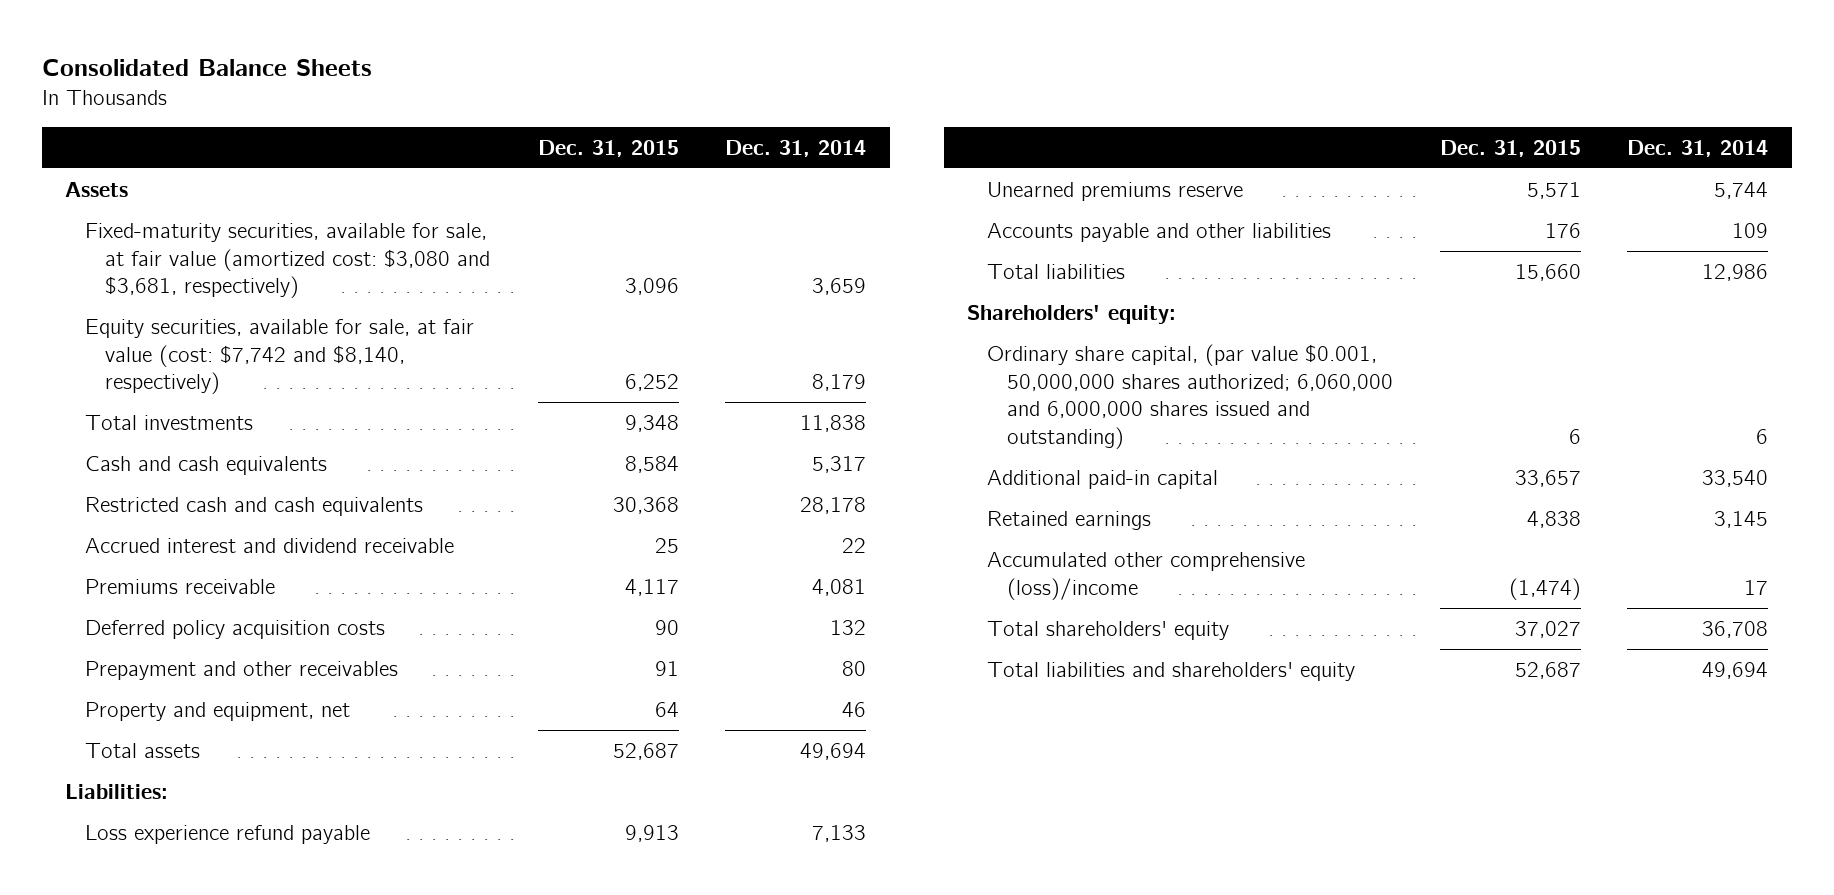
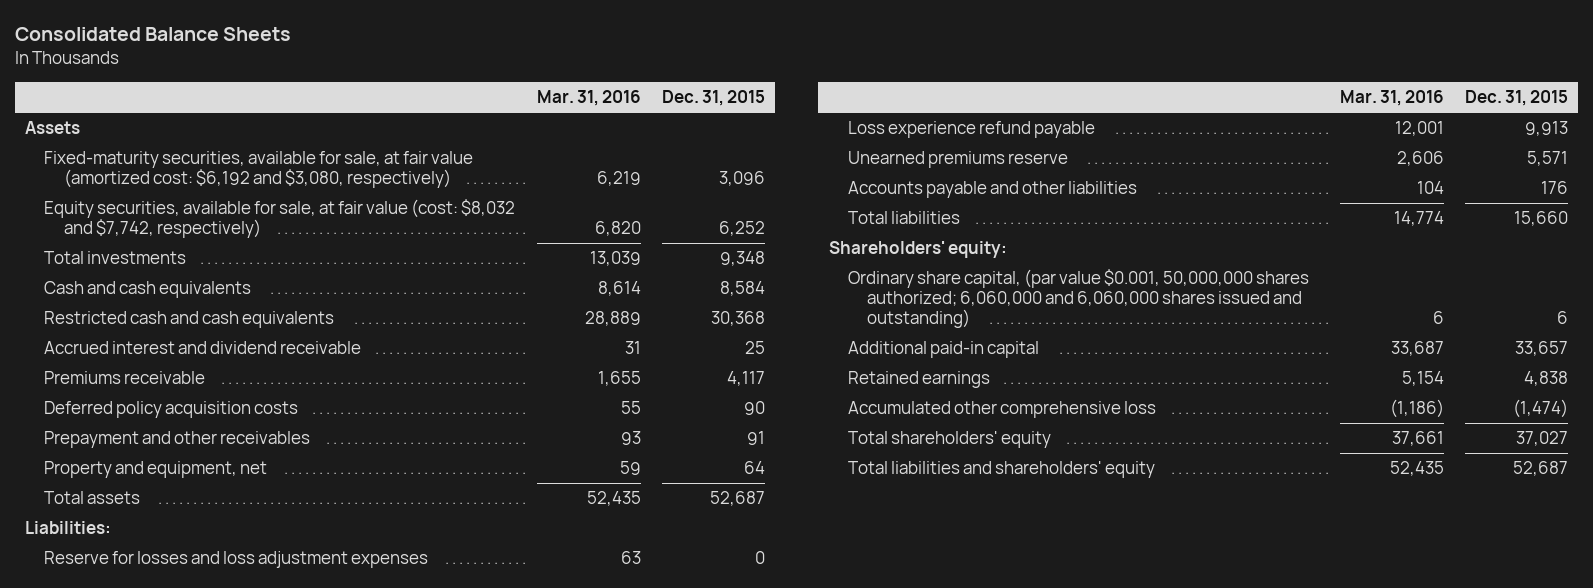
[725,139,867,157] Dec. 31, 2014 -> none
none -> [536,90,641,107] Mar. 31, 2016
[85,222,491,299] Fixed-maturity securities, available for sale, at fair value (amortized cost: $3,080 and $3,681, respectively) -> [44,151,474,189] Fixed-maturity securities, available for sale, at fair value (amortized cost: $6,192 and $3,080, respectively)
[85,318,475,395] Equity securities, available for sale, at fair value (cost: $7,742 and $8,140, respectively) -> [44,199,516,239] Equity securities, available for sale, at fair value (cost: $8,032 and $7,742, respectively)
none -> [44,551,429,569] Reserve for losses and loss adjustment expenses
[987,343,1394,450] Ordinary share capital, (par value $0.001, 50,000,000 shares authorized; 6,060,000 and 6,000,000 shares issued and outstanding) -> [847,269,1309,329] Ordinary share capital, (par value $0.001, 50,000,000 shares authorized; 6,060,000 and 6,060,000 shares issued and outstanding)
[987,551,1306,600] Accumulated other comprehensive (loss)/income -> [847,401,1156,419] Accumulated other comprehensive loss

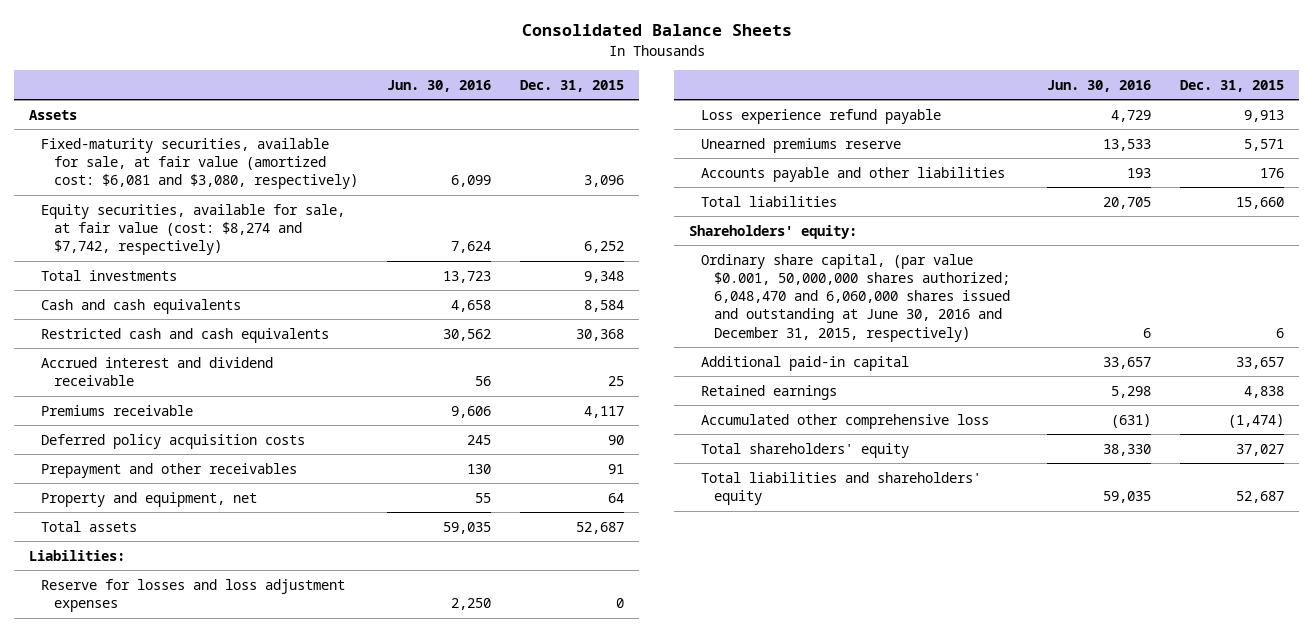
[536,90,641,107] Mar. 31, 2016 -> none
none -> [387,79,492,92] Jun. 30, 2016
[44,151,474,189] Fixed-maturity securities, available for sale, at fair value (amortized cost: $6,192 and $3,080, respectively) -> [41,137,358,190] Fixed-maturity securities, available for sale, at fair value (amortized cost: $6,081 and $3,080, respectively)
[44,199,516,239] Equity securities, available for sale, at fair value (cost: $8,032 and $7,742, respectively) -> [41,203,346,256] Equity securities, available for sale, at fair value (cost: $8,274 and $7,742, respectively)
[847,269,1309,329] Ordinary share capital, (par value $0.001, 50,000,000 shares authorized; 6,060,000 and 6,060,000 shares issued and outstanding) -> [701,253,1010,342] Ordinary share capital, (par value $0.001, 50,000,000 shares authorized; 6,048,470 and 6,060,000 shares issued and outstanding at June 30, 2016 and December 31, 2015, respectively)

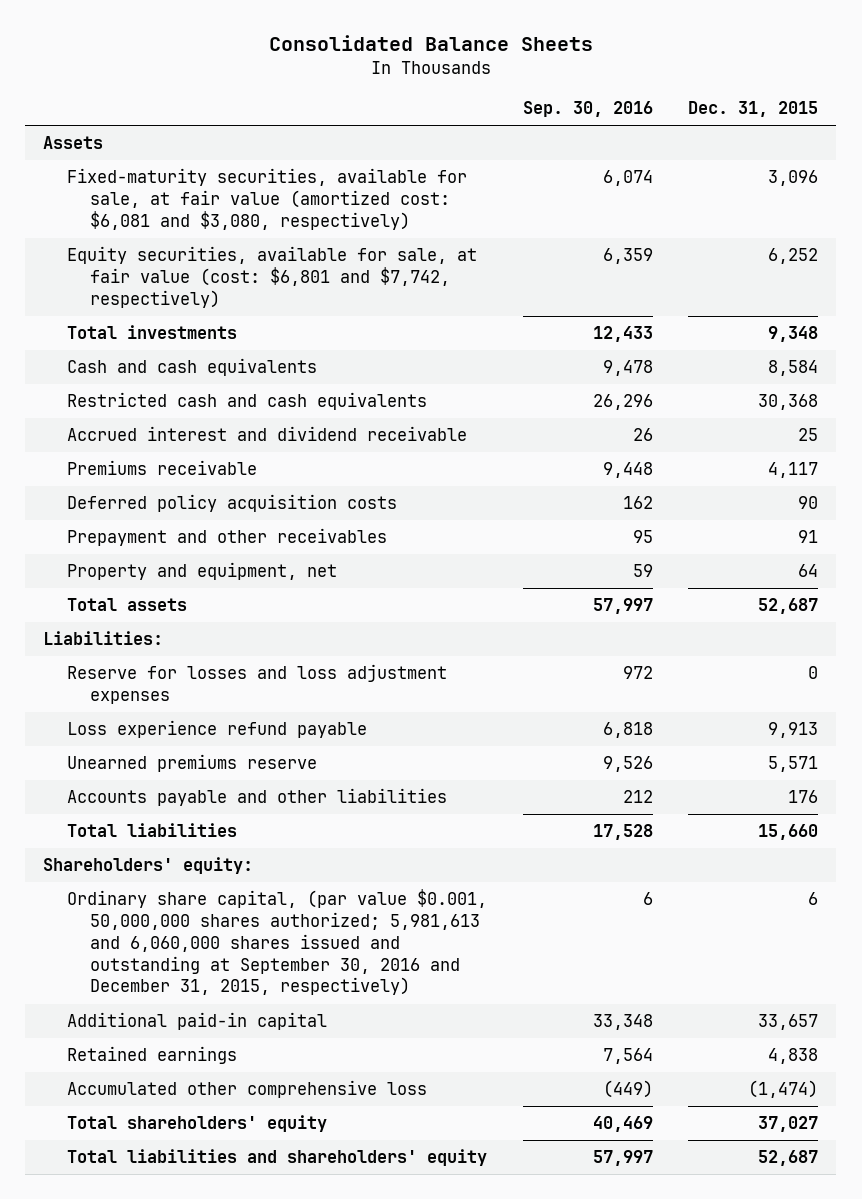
[387,79,492,92] Jun. 30, 2016 -> none
none -> [522,101,653,118] Sep. 30, 2016
[41,203,346,256] Equity securities, available for sale, at fair value (cost: $8,274 and $7,742, respectively) -> [66,246,477,308] Equity securities, available for sale, at fair value (cost: $6,801 and $7,742, respectively)
[701,253,1010,342] Ordinary share capital, (par value $0.001, 50,000,000 shares authorized; 6,048,470 and 6,060,000 shares issued and outstanding at June 30, 2016 and December 31, 2015, respectively) -> [66,889,487,996] Ordinary share capital, (par value $0.001, 50,000,000 shares authorized; 5,981,613 and 6,060,000 shares issued and outstanding at September 30, 2016 and December 31, 2015, respectively)

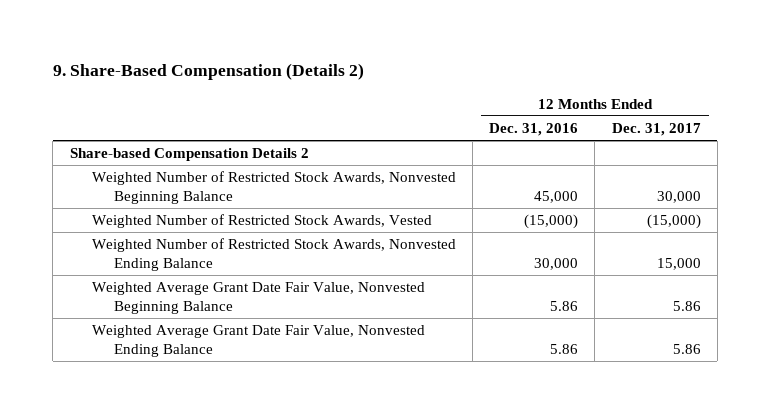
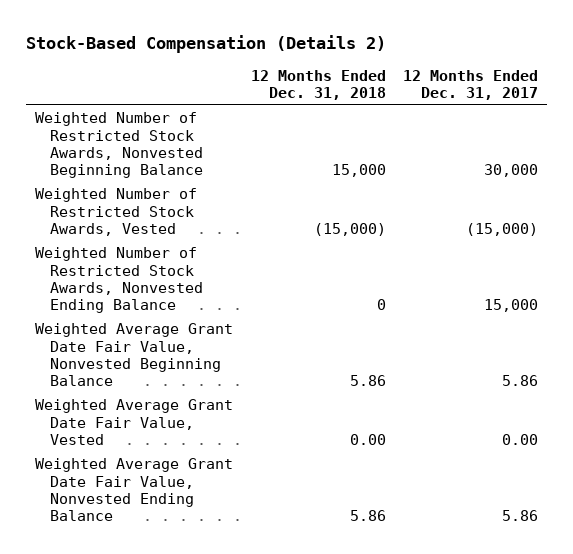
[52,63,364,81] 9. Share-Based Compensation (Details 2) -> [26,34,387,53] Stock-Based Compensation (Details 2)
[489,122,579,136] Dec. 31, 2016 -> none
none -> [250,69,386,100] 12 Months Ended Dec. 31, 2018
[69,148,309,162] Share-based Compensation Details 2 -> none
none -> [34,399,233,445] Weighted Average Grant Date Fair Value, Vested

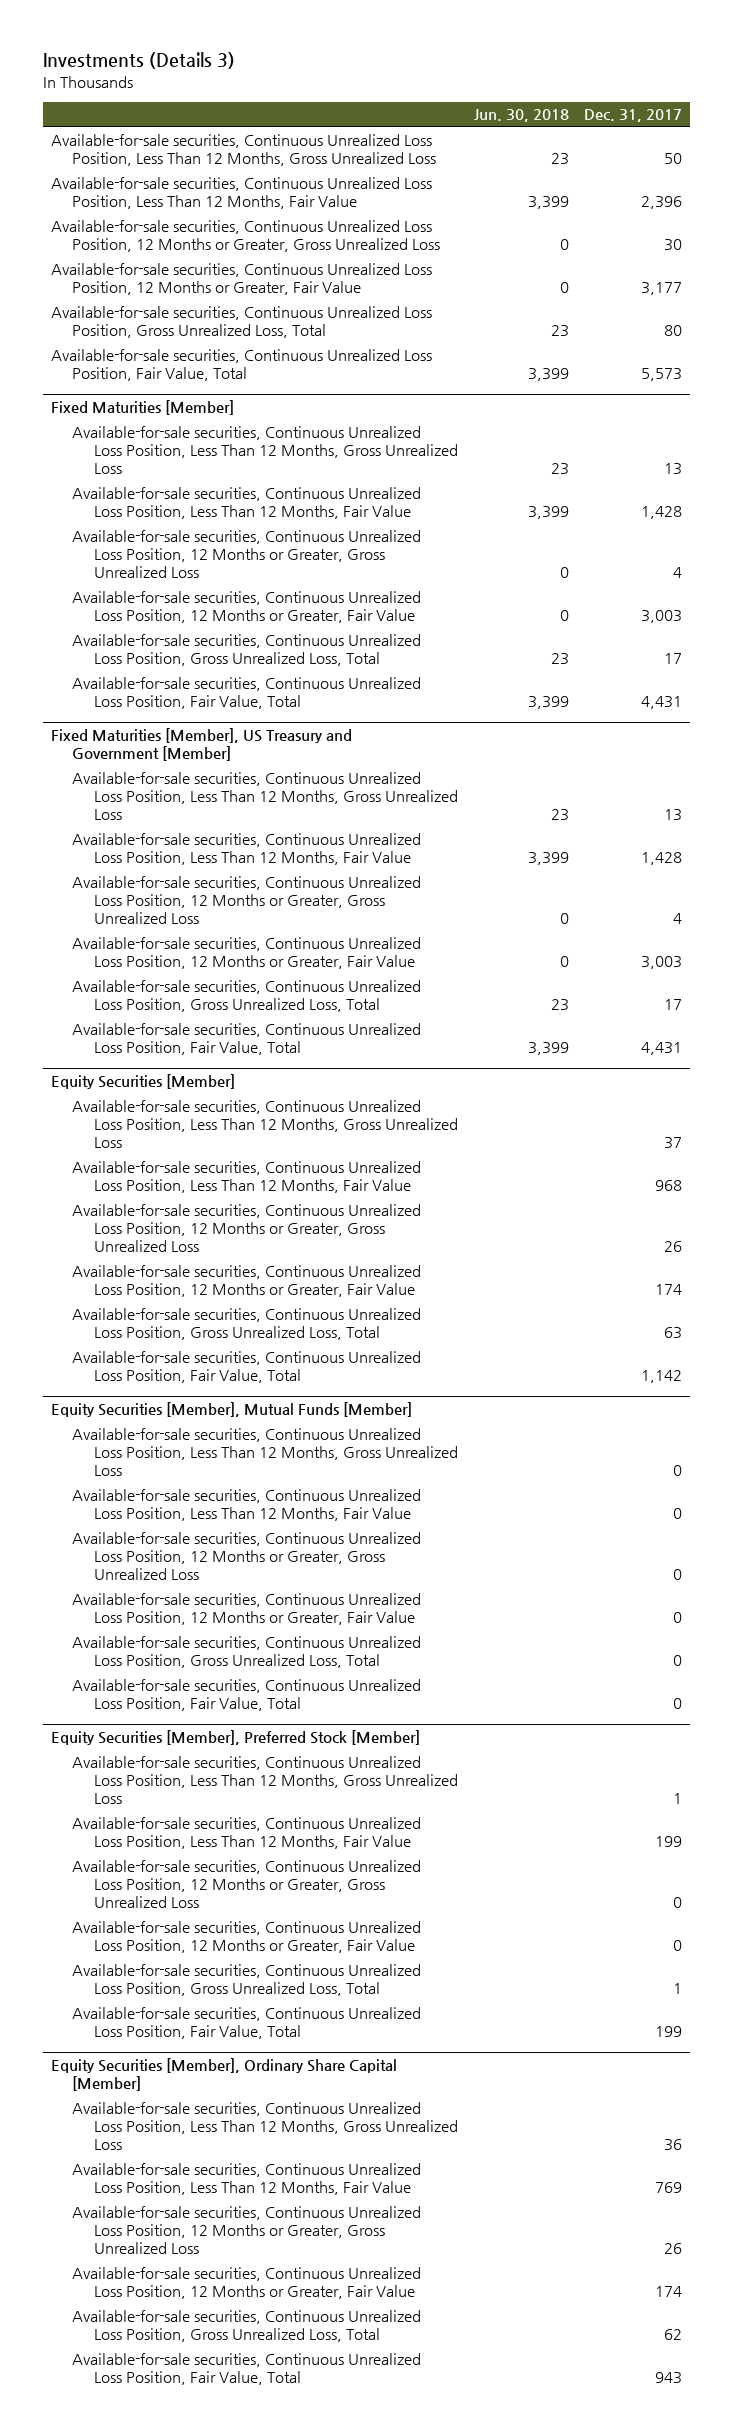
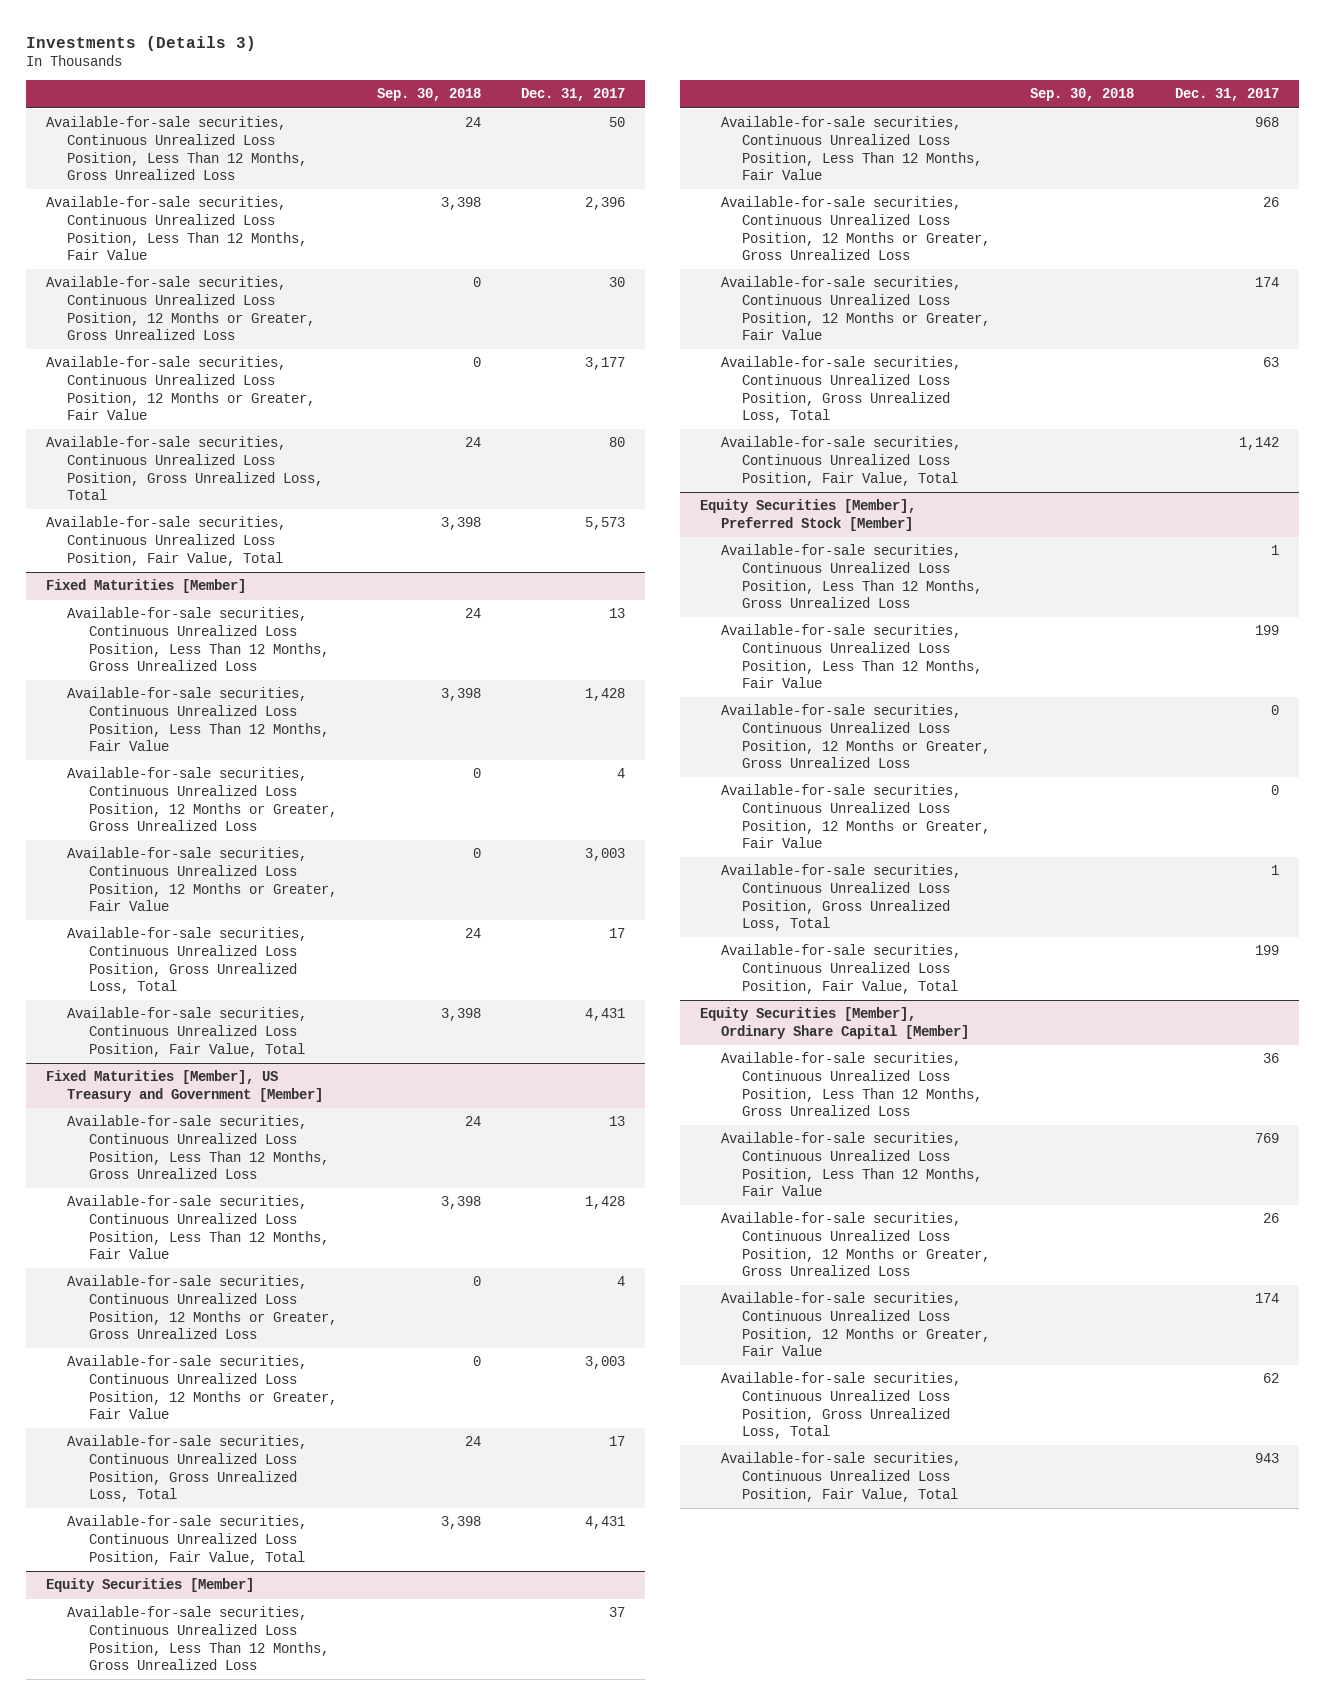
[473,109,569,123] Jun. 30, 2018 -> none
none -> [376,88,481,102] Sep. 30, 2018
[50,1401,412,1417] Equity Securities [Member], Mutual Funds [Member] -> none
[72,1427,458,1476] Available-for-sale securities, Continuous Unrealized Loss Position, Less Than 12 Months, Gross Unrealized Loss -> none
[72,1488,422,1521] Available-for-sale securities, Continuous Unrealized Loss Position, Less Than 12 Months, Fair Value -> none
[72,1531,422,1580] Available-for-sale securities, Continuous Unrealized Loss Position, 12 Months or Greater, Gross Unrealized Loss -> none
[72,1592,422,1625] Available-for-sale securities, Continuous Unrealized Loss Position, 12 Months or Greater, Fair Value -> none
[72,1635,422,1668] Available-for-sale securities, Continuous Unrealized Loss Position, Gross Unrealized Loss, Total -> none
[72,1678,422,1711] Available-for-sale securities, Continuous Unrealized Loss Position, Fair Value, Total -> none

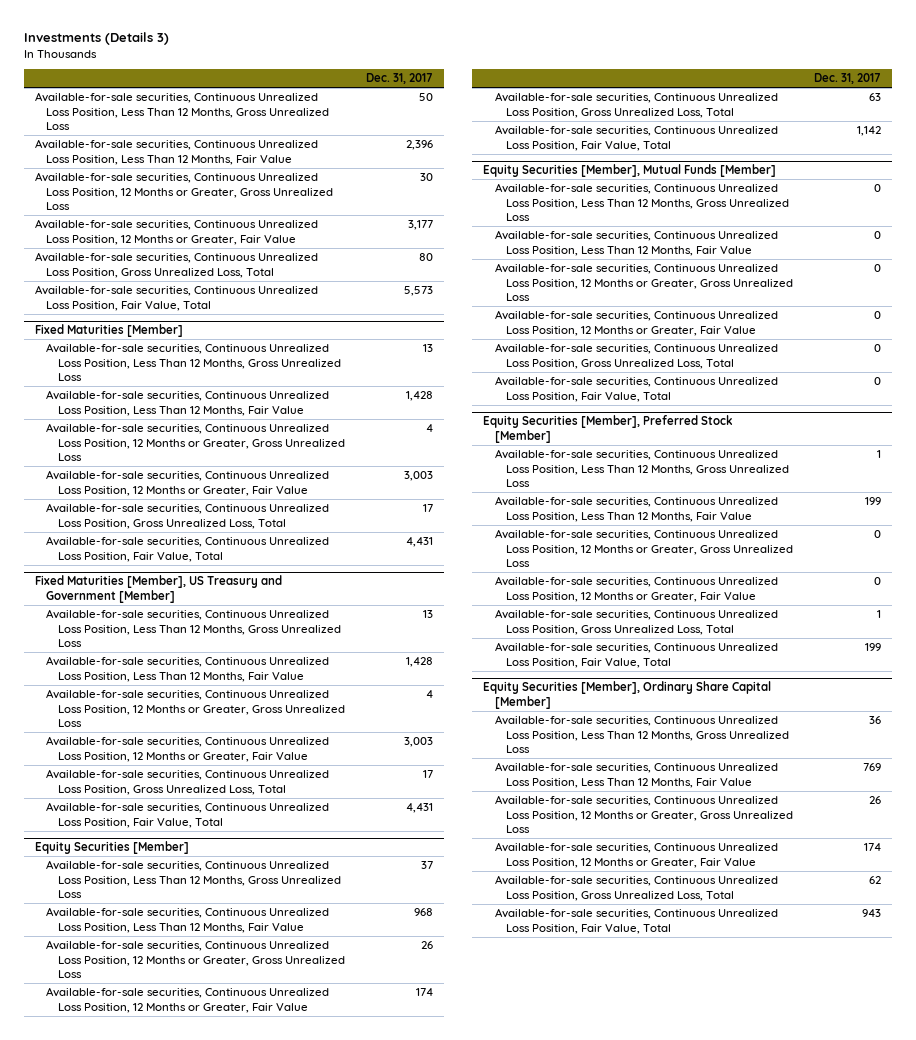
[376,88,481,102] Sep. 30, 2018 -> none
none -> [482,164,776,178] Equity Securities [Member], Mutual Funds [Member]
none -> [494,183,790,221] Available-for-sale securities, Continuous Unrealized Loss Position, Less Than 12 Months, Gross Unrealized Loss
none -> [494,230,778,256] Available-for-sale securities, Continuous Unrealized Loss Position, Less Than 12 Months, Fair Value
none -> [494,263,794,301] Available-for-sale securities, Continuous Unrealized Loss Position, 12 Months or Greater, Gross Unrealized Loss
none -> [494,310,778,336] Available-for-sale securities, Continuous Unrealized Loss Position, 12 Months or Greater, Fair Value
none -> [494,343,778,369] Available-for-sale securities, Continuous Unrealized Loss Position, Gross Unrealized Loss, Total
none -> [494,376,778,402] Available-for-sale securities, Continuous Unrealized Loss Position, Fair Value, Total

